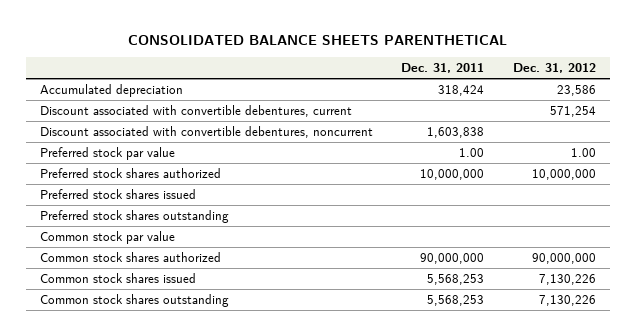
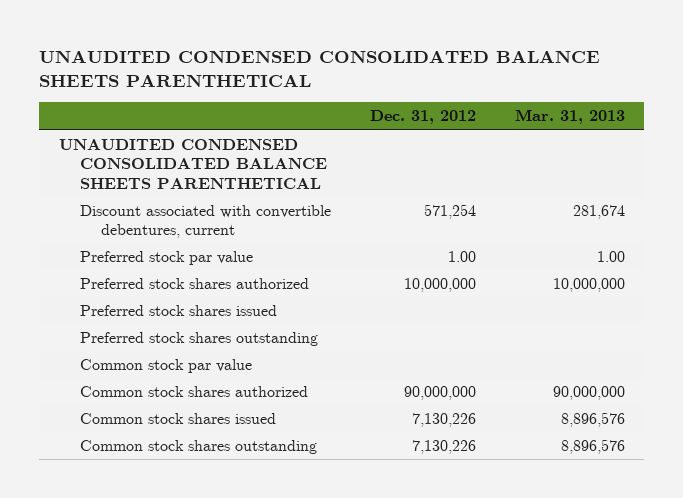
[127,34,507,45] CONSOLIDATED BALANCE SHEETS PARENTHETICAL -> [39,50,601,87] UNAUDITED CONDENSED CONSOLIDATED BALANCE SHEETS PARENTHETICAL
[401,62,485,73] Dec. 31, 2011 -> none
none -> [514,109,625,125] Mar. 31, 2013
[39,83,183,97] Accumulated depreciation -> none
none -> [58,138,327,189] UNAUDITED CONDENSED CONSOLIDATED BALANCE SHEETS PARENTHETICAL
[39,125,373,138] Discount associated with convertible debentures, noncurrent -> none

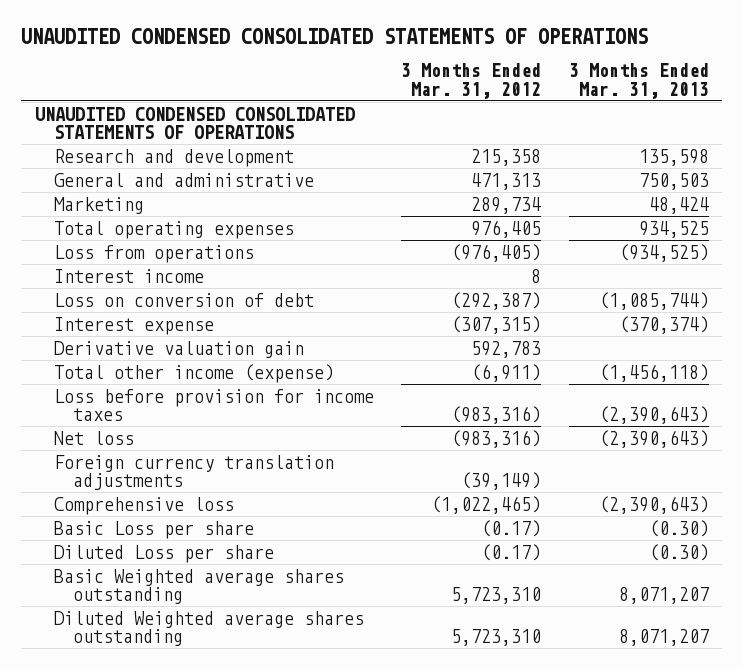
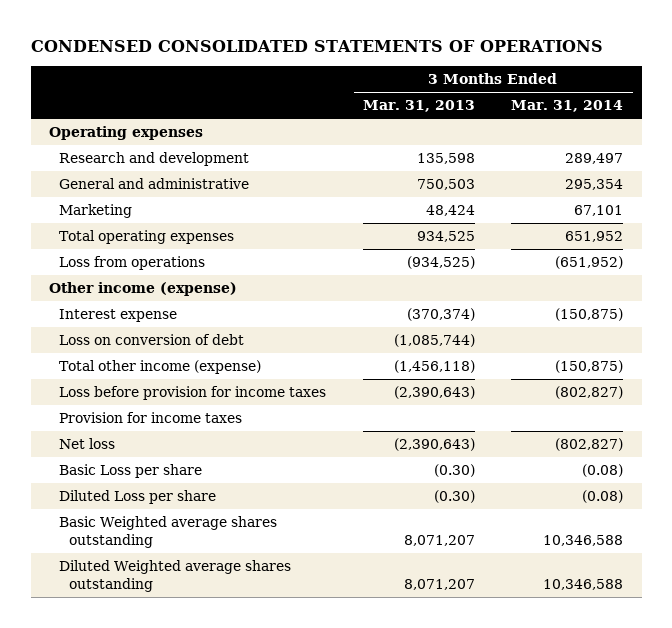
[20,27,648,44] UNAUDITED CONDENSED CONSOLIDATED STATEMENTS OF OPERATIONS -> [30,40,603,53] CONDENSED CONSOLIDATED STATEMENTS OF OPERATIONS
[401,63,542,99] 3 Months Ended Mar. 31, 2012 -> none
none -> [511,100,624,113] Mar. 31, 2014
[34,106,355,139] UNAUDITED CONDENSED CONSOLIDATED STATEMENTS OF OPERATIONS -> none
none -> [48,126,203,141] Operating expenses
[53,268,204,283] Interest income -> none
none -> [48,282,237,297] Other income (expense)
[53,340,304,358] Derivative valuation gain -> none
[53,292,314,307] Loss on conversion of debt -> [58,334,244,346] Loss on conversion of debt
none -> [58,412,242,424] Provision for income taxes
[53,454,334,490] Foreign currency translation adjustments -> none
[53,496,234,515] Comprehensive loss -> none

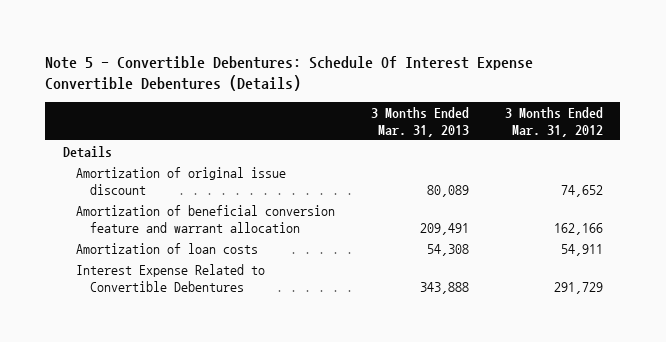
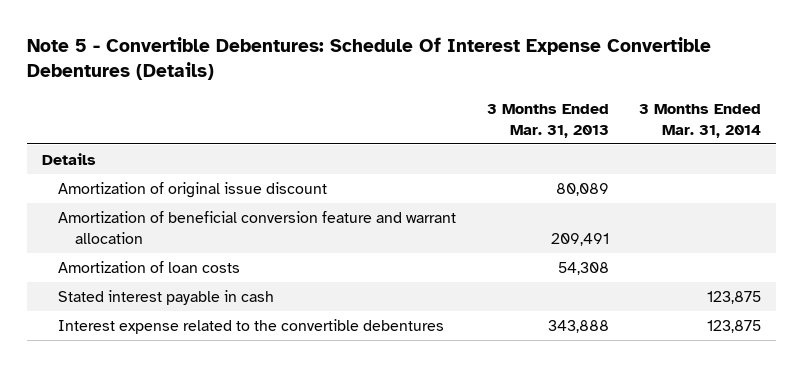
[504,106,603,137] 3 Months Ended Mar. 31, 2012 -> none
none -> [639,103,762,138] 3 Months Ended Mar. 31, 2014
none -> [58,290,275,306] Stated interest payable in cash
[76,263,266,293] Interest Expense Related to Convertible Debentures -> [58,319,445,335] Interest expense related to the convertible debentures

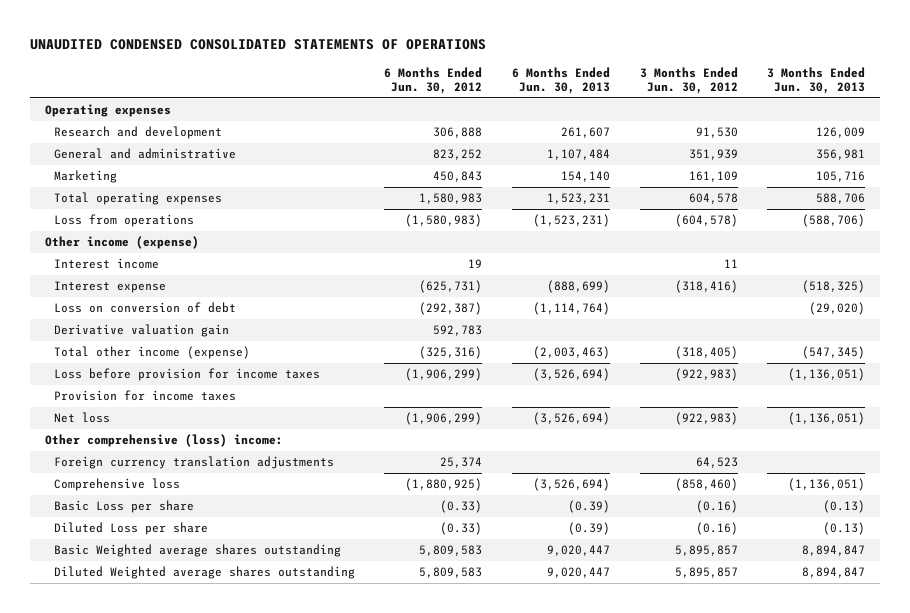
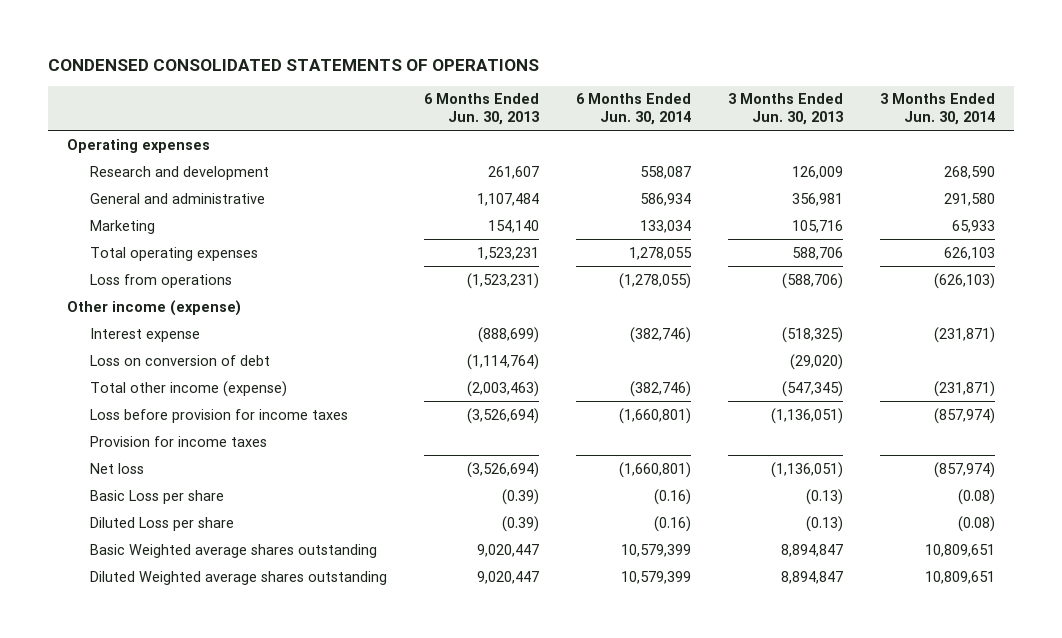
[30,38,487,50] UNAUDITED CONDENSED CONSOLIDATED STATEMENTS OF OPERATIONS -> [48,59,540,72] CONDENSED CONSOLIDATED STATEMENTS OF OPERATIONS
[384,66,483,94] 6 Months Ended Jun. 30, 2012 -> none
[639,66,738,94] 3 Months Ended Jun. 30, 2012 -> none
none -> [576,93,692,126] 6 Months Ended Jun. 30, 2014
none -> [880,93,996,126] 3 Months Ended Jun. 30, 2014
[53,258,159,270] Interest income -> none
[53,324,229,338] Derivative valuation gain -> none
[44,434,283,448] Other comprehensive (loss) income: -> none
[53,456,334,470] Foreign currency translation adjustments -> none
[53,478,180,492] Comprehensive loss -> none

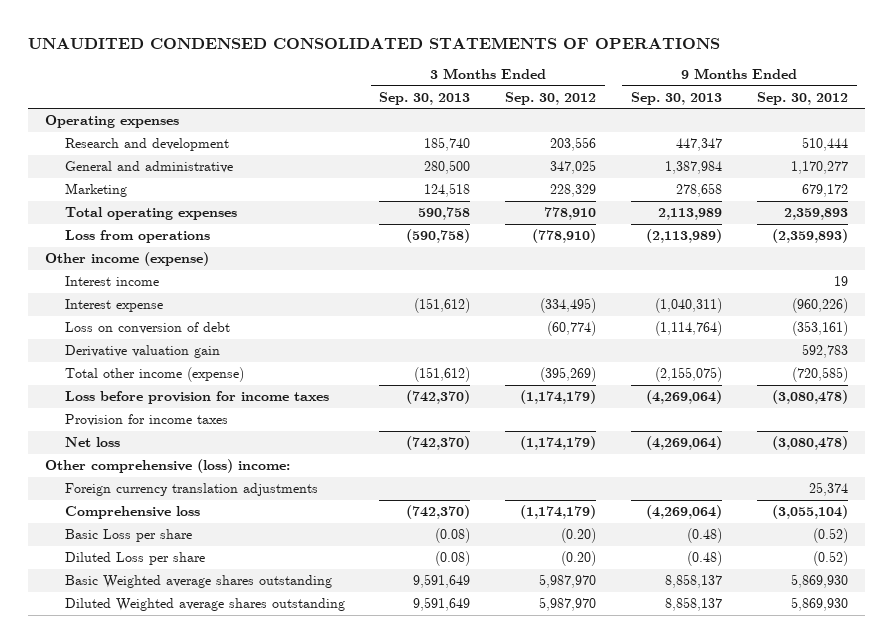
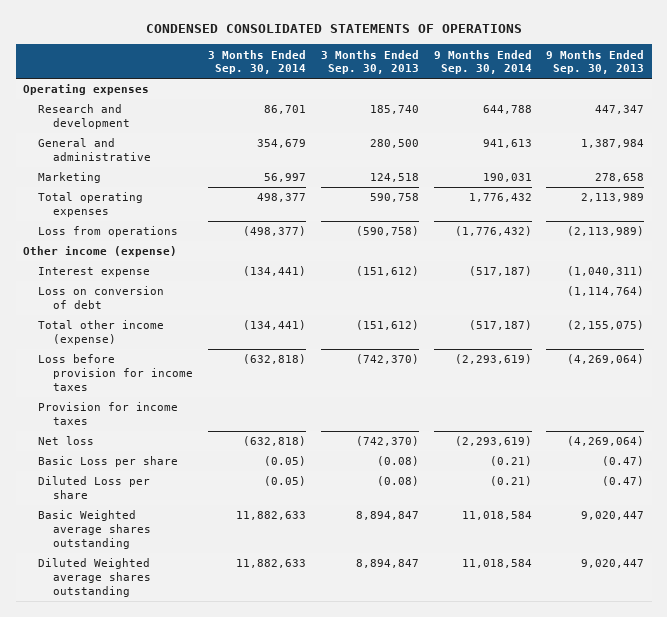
[27,37,720,50] UNAUDITED CONDENSED CONSOLIDATED STATEMENTS OF OPERATIONS -> [145,24,522,34] CONDENSED CONSOLIDATED STATEMENTS OF OPERATIONS
[505,91,597,105] Sep. 30, 2012 -> none
[756,91,848,105] Sep. 30, 2012 -> none
none -> [207,49,306,75] 3 Months Ended Sep. 30, 2014
none -> [433,49,532,75] 9 Months Ended Sep. 30, 2014
[64,276,159,287] Interest income -> none
[64,345,220,359] Derivative valuation gain -> none
[45,459,291,474] Other comprehensive (loss) income: -> none
[64,483,318,497] Foreign currency translation adjustments -> none
[64,506,200,520] Comprehensive loss -> none
[686,528,722,544] (0.48) -> [602,456,645,467] (0.47)
[686,551,722,567] (0.48) -> [602,476,645,487] (0.47)
[413,574,471,589] 9,591,649 -> [355,511,419,521] 8,894,847
[664,574,722,589] 8,858,137 -> [581,511,645,521] 9,020,447
[413,597,471,612] 9,591,649 -> [355,559,419,569] 8,894,847
[664,597,722,612] 8,858,137 -> [581,559,645,569] 9,020,447

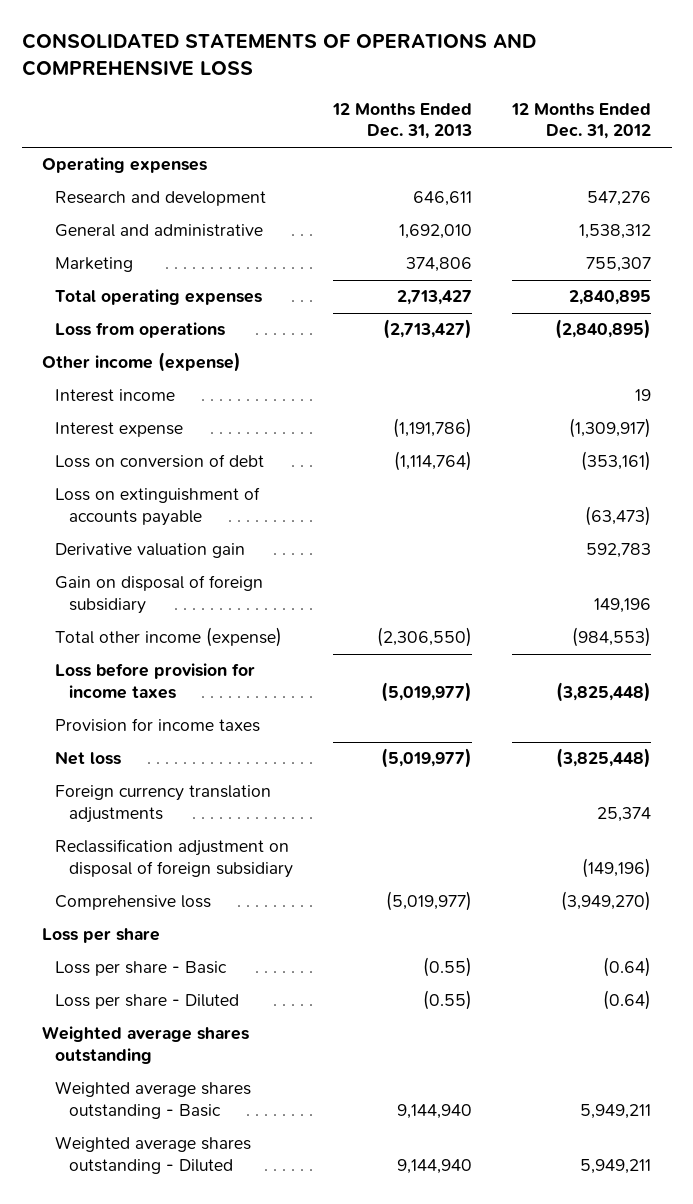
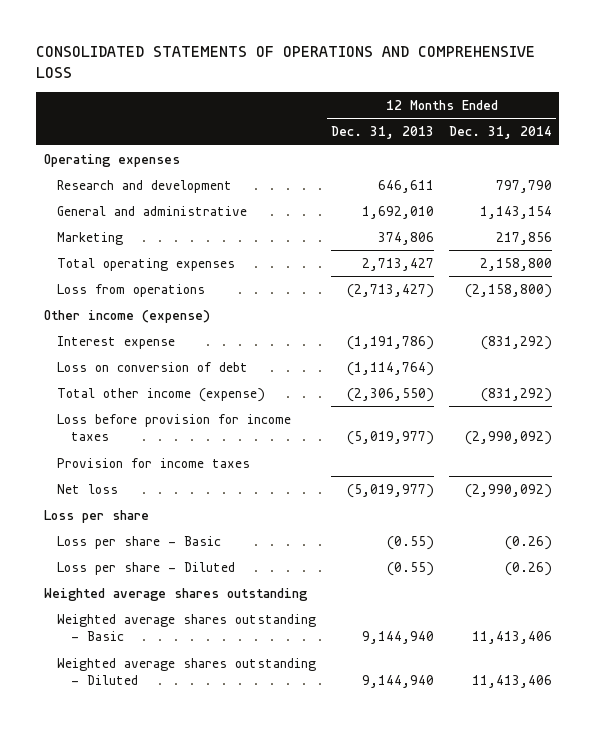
[511,102,652,140] 12 Months Ended Dec. 31, 2012 -> none
none -> [448,125,552,139] Dec. 31, 2014
[55,389,176,403] Interest income -> none
[55,487,261,527] Loss on extinguishment of accounts payable -> none
[55,543,246,559] Derivative valuation gain -> none
[55,575,264,615] Gain on disposal of foreign subsidiary -> none
[55,785,272,824] Foreign currency translation adjustments -> none
[55,839,293,879] Reclassification adjustment on disposal of foreign subsidiary -> none
[55,895,212,911] Comprehensive loss -> none

